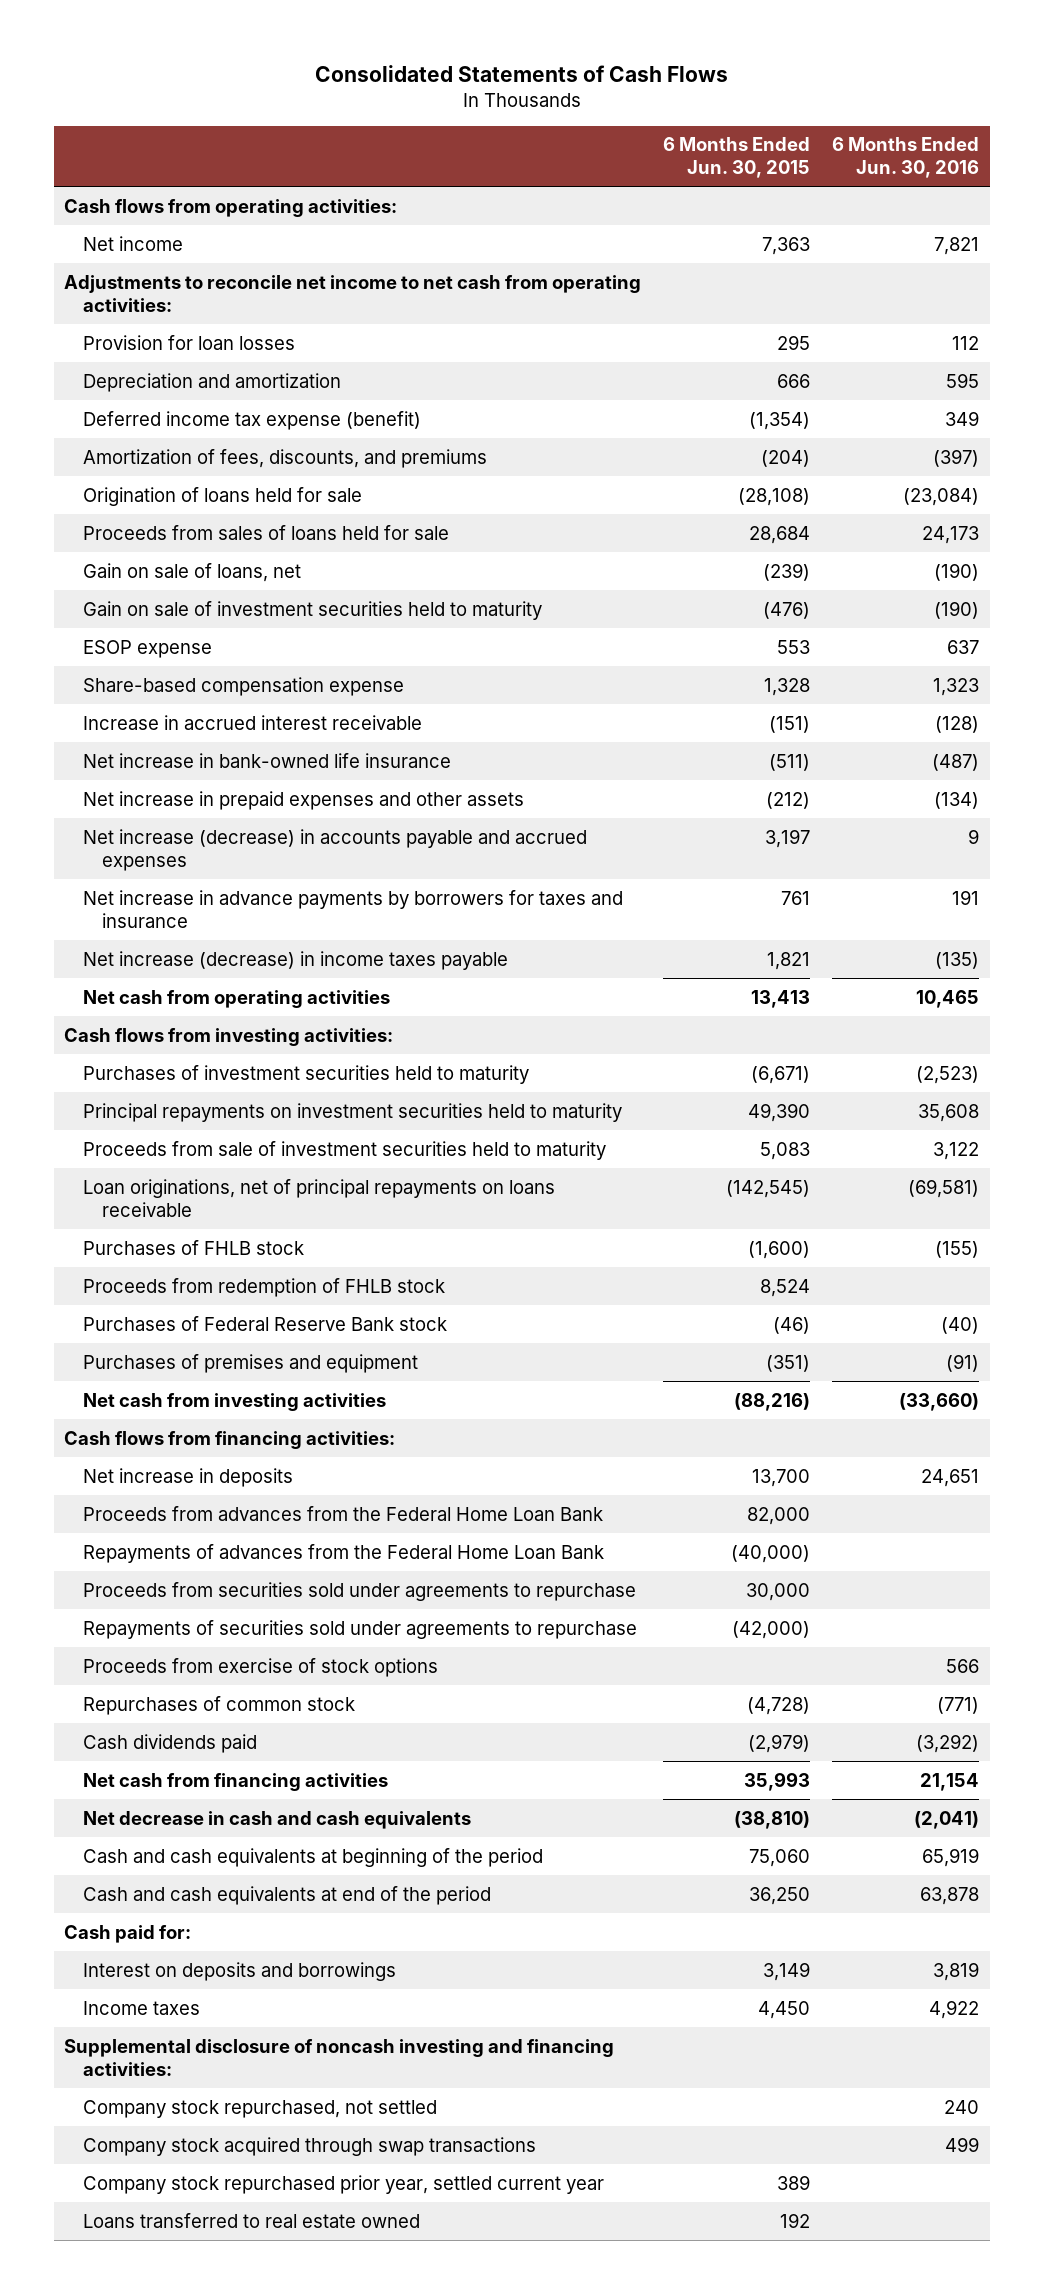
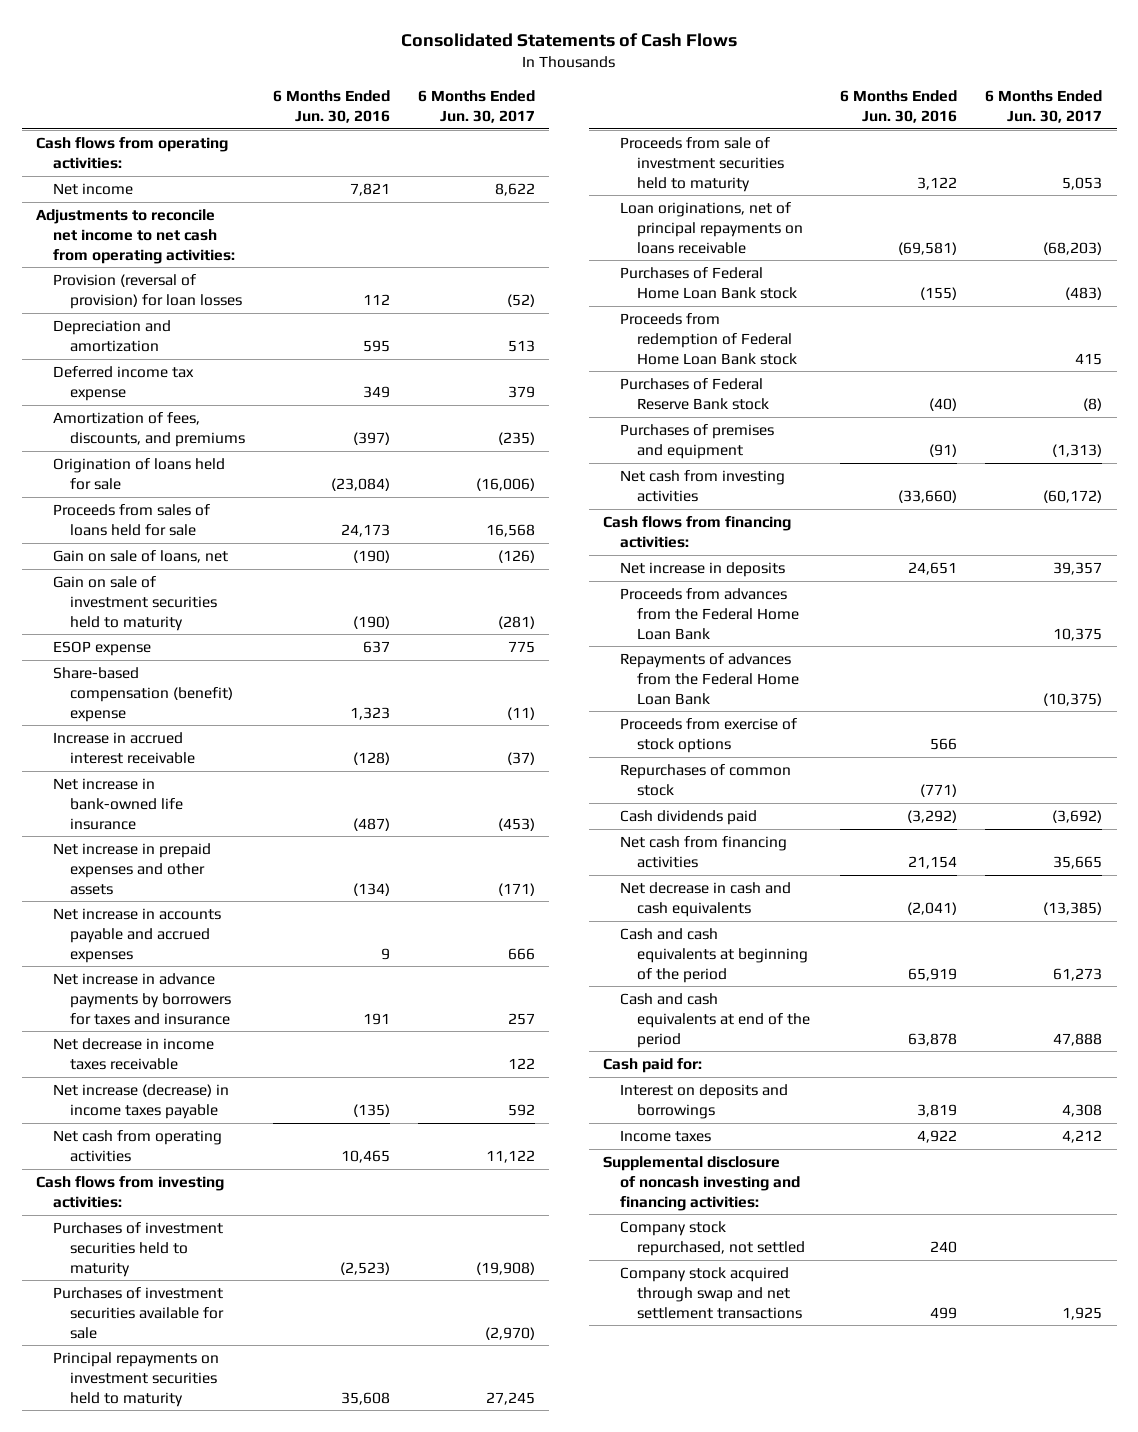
[663,137,811,179] 6 Months Ended Jun. 30, 2015 -> none
none -> [418,90,536,123] 6 Months Ended Jun. 30, 2017
[83,334,296,350] Provision for loan losses -> [52,274,242,309] Provision (reversal of provision) for loan losses
[83,410,422,430] Deferred income tax expense (benefit) -> [52,366,194,401] Deferred income tax expense
[83,676,405,696] Share-based compensation expense -> [52,667,233,722] Share-based compensation (benefit) expense
[83,828,588,871] Net increase (decrease) in accounts payable and accrued expenses -> [52,908,221,963] Net increase in accounts payable and accrued expenses
none -> [52,1038,214,1070] Net decrease in income taxes receivable
none -> [52,1287,224,1339] Purchases of investment securities available for sale
[83,1239,305,1255] Purchases of FHLB stock -> [619,267,797,299] Purchases of Federal Home Loan Bank stock
[83,1277,446,1297] Proceeds from redemption of FHLB stock -> [619,313,797,365] Proceeds from redemption of Federal Home Loan Bank stock
[83,1581,637,1601] Proceeds from securities sold under agreements to repurchase -> none
[83,1619,638,1639] Repayments of securities sold under agreements to repurchase -> none
[83,2174,605,2194] Company stock repurchased prior year, settled current year -> none
[83,2212,421,2228] Loans transferred to real estate owned -> none
[83,2136,537,2156] Company stock acquired through swap transactions -> [619,1267,802,1319] Company stock acquired through swap and net settlement transactions

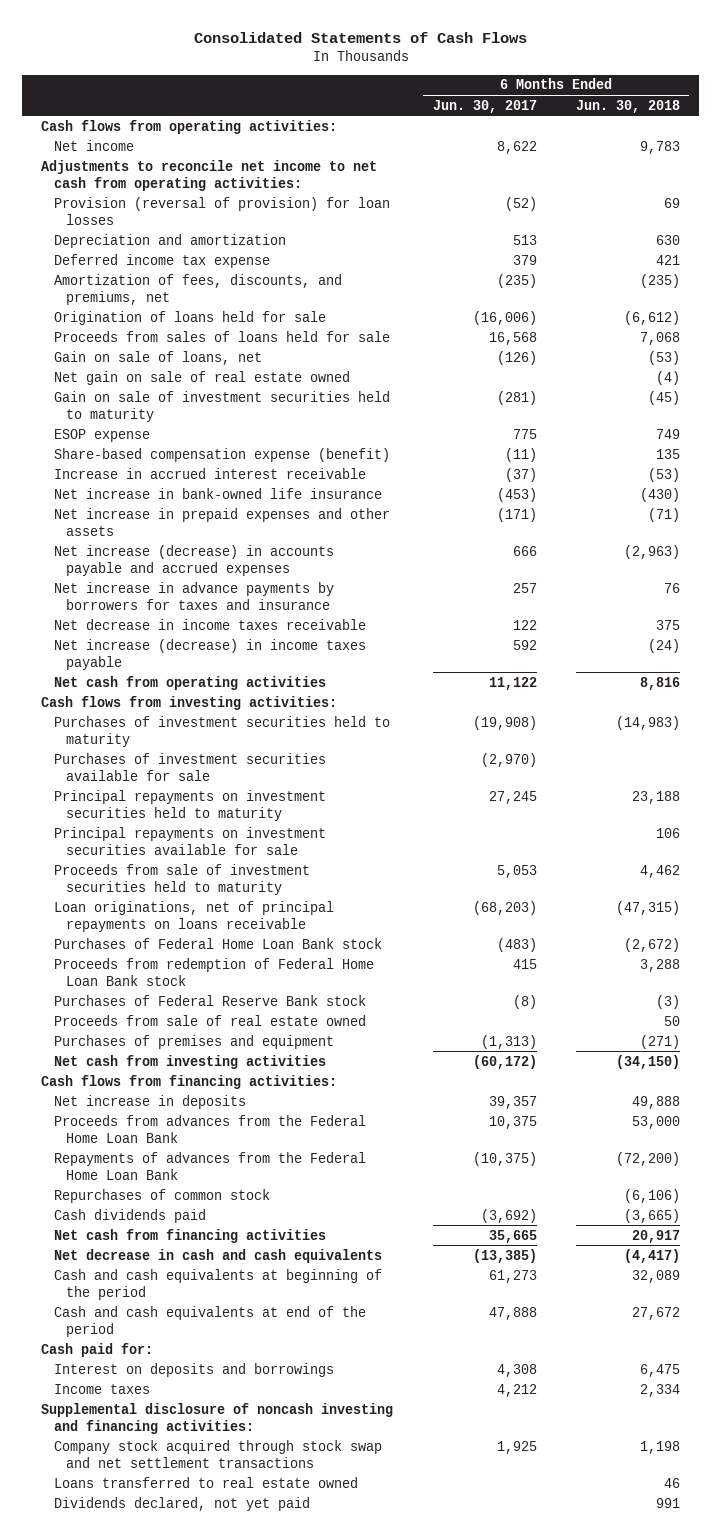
[272,90,390,123] 6 Months Ended Jun. 30, 2016 -> none
none -> [575,99,680,113] Jun. 30, 2018
[52,412,245,447] Amortization of fees, discounts, and premiums -> [53,273,342,305] Amortization of fees, discounts, and premiums, net
none -> [53,370,350,385] Net gain on sale of real estate owned
[52,667,233,722] Share-based compensation (benefit) expense -> [53,447,390,462] Share-based compensation expense (benefit)
[52,908,221,963] Net increase in accounts payable and accrued expenses -> [53,544,334,576] Net increase (decrease) in accounts payable and accrued expenses
none -> [53,826,326,855] Principal repayments on investment securities available for sale
none -> [53,1014,366,1026] Proceeds from sale of real estate owned
[619,718,797,753] Proceeds from exercise of stock options -> none
[619,1221,805,1256] Company stock repurchased, not settled -> none
[619,1267,802,1319] Company stock acquired through swap and net settlement transactions -> [53,1439,382,1468] Company stock acquired through stock swap and net settlement transactions
none -> [53,1476,358,1488] Loans transferred to real estate owned
none -> [53,1496,310,1511] Dividends declared, not yet paid

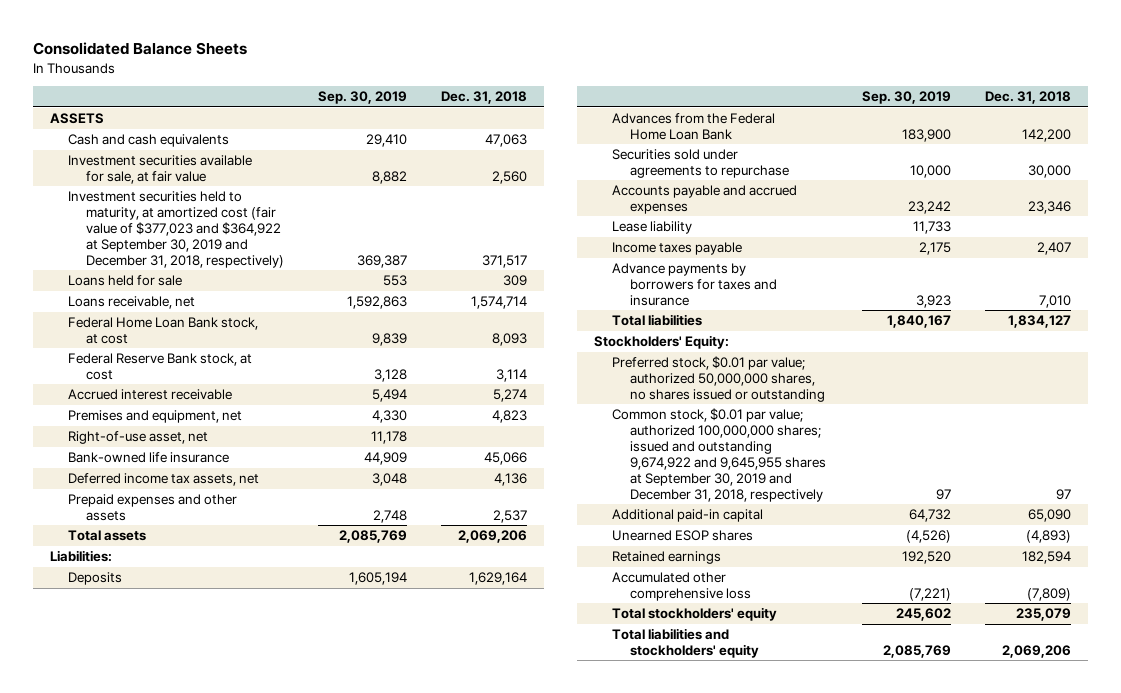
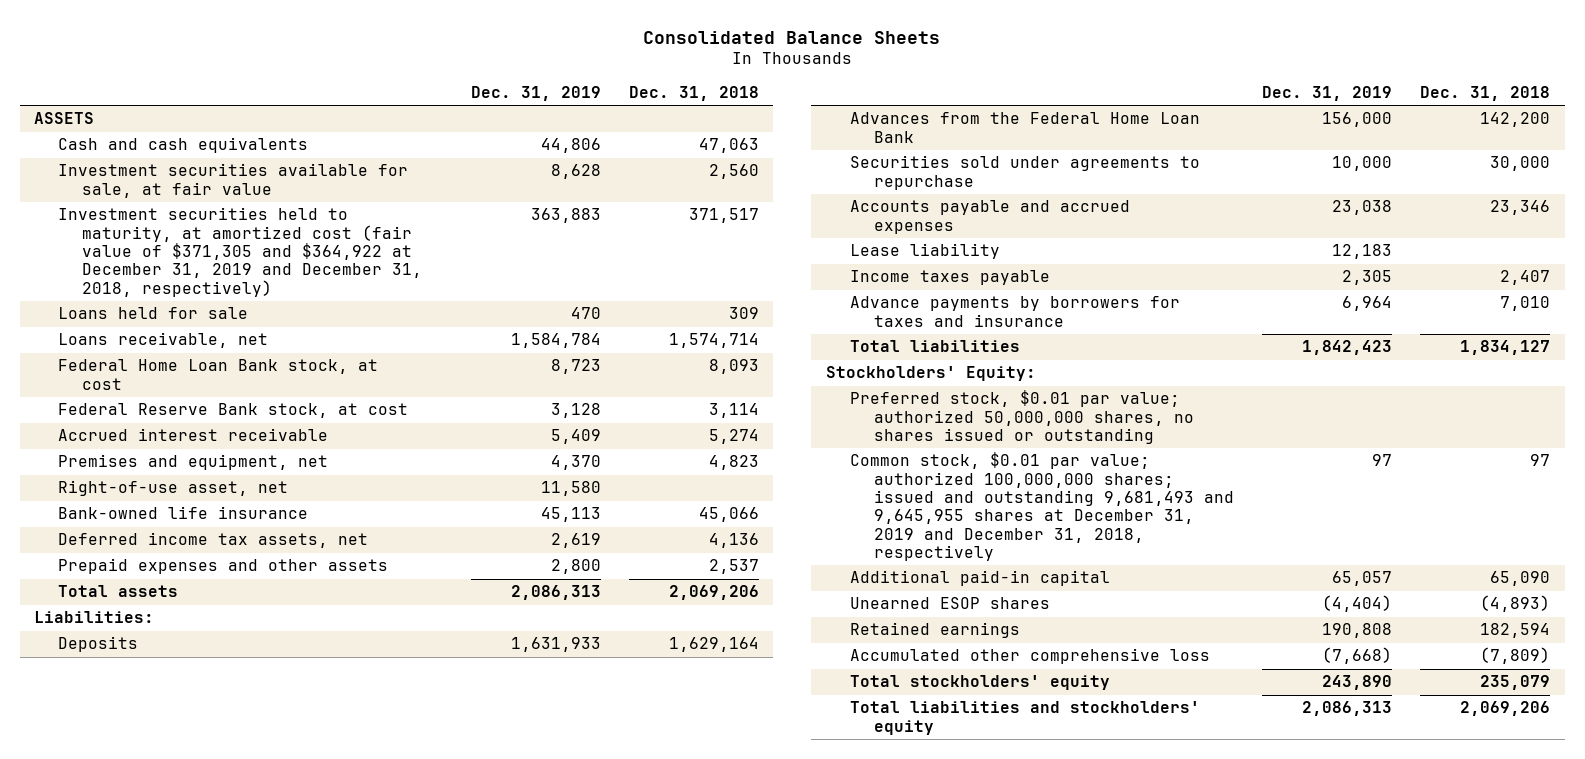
[317,91,407,105] Sep. 30, 2019 -> none
none -> [470,86,601,102] Dec. 31, 2019
[68,191,285,268] Investment securities held to maturity, at amortized cost (fair value of $377,023 and $364,922 at September 30, 2019 and December 31, 2018, respectively) -> [58,207,423,297] Investment securities held to maturity, at amortized cost (fair value of $371,305 and $364,922 at December 31, 2019 and December 31, 2018, respectively)
[612,408,827,502] Common stock, $0.01 par value; authorized 100,000,000 shares; issued and outstanding 9,674,922 and 9,645,955 shares at September 30, 2019 and December 31, 2018, respectively -> [849,452,1234,561] Common stock, $0.01 par value; authorized 100,000,000 shares; issued and outstanding 9,681,493 and 9,645,955 shares at December 31, 2019 and December 31, 2018, respectively

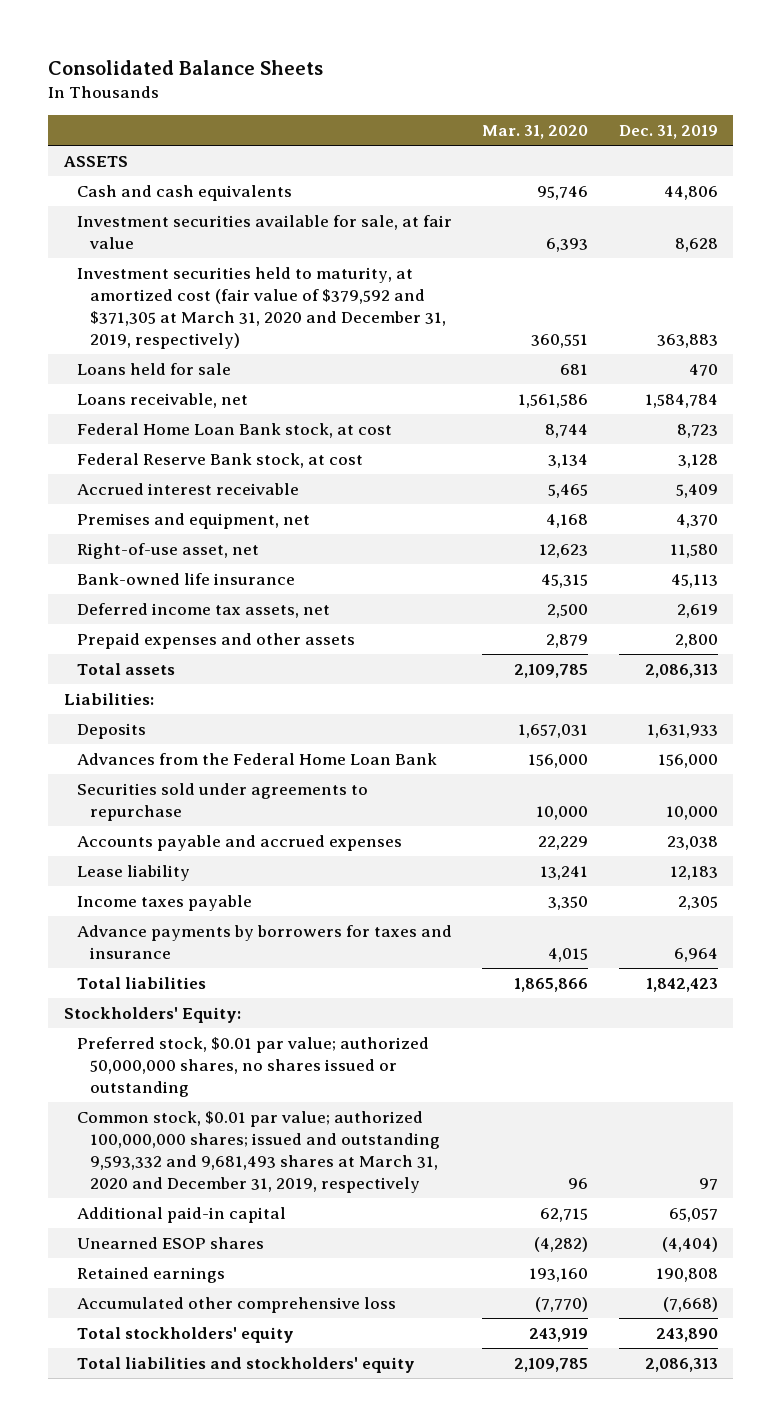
[629,86,760,102] Dec. 31, 2018 -> none
none -> [482,125,589,140] Mar. 31, 2020
[58,207,423,297] Investment securities held to maturity, at amortized cost (fair value of $371,305 and $364,922 at December 31, 2019 and December 31, 2018, respectively) -> [76,266,446,350] Investment securities held to maturity, at amortized cost (fair value of $379,592 and $371,305 at March 31, 2020 and December 31, 2019, respectively)
[849,452,1234,561] Common stock, $0.01 par value; authorized 100,000,000 shares; issued and outstanding 9,681,493 and 9,645,955 shares at December 31, 2019 and December 31, 2018, respectively -> [76,1110,440,1194] Common stock, $0.01 par value; authorized 100,000,000 shares; issued and outstanding 9,593,332 and 9,681,493 shares at March 31, 2020 and December 31, 2019, respectively

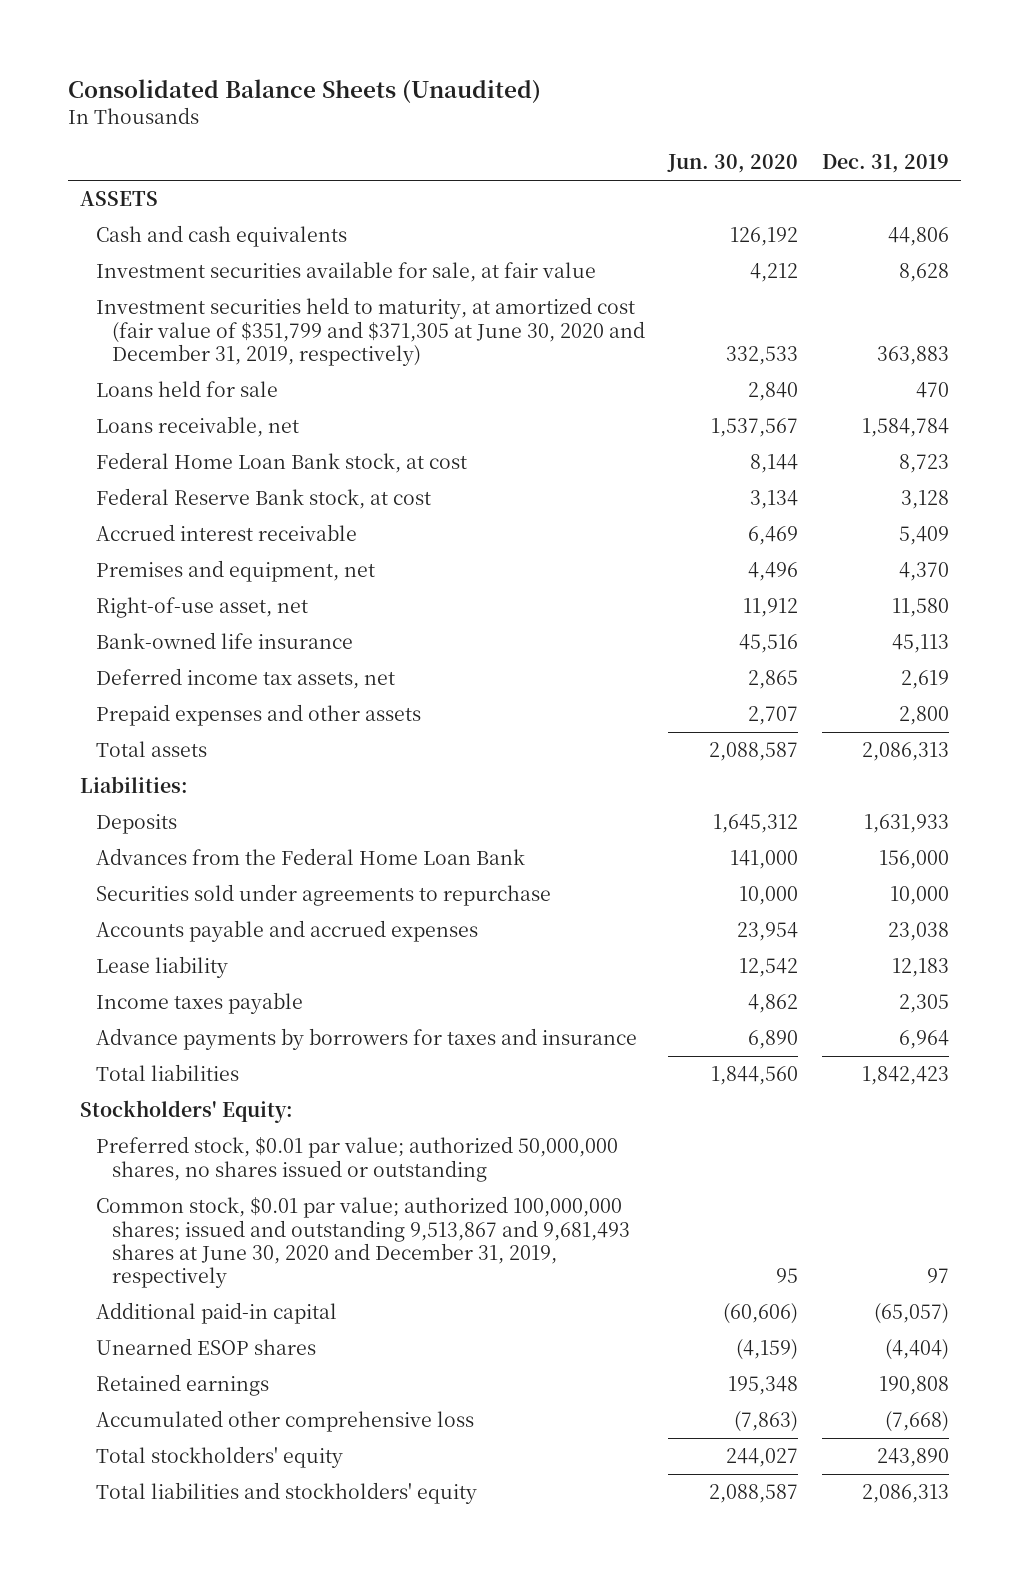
[48,60,324,76] Consolidated Balance Sheets -> [67,79,541,104] Consolidated Balance Sheets (Unaudited)
[482,125,589,140] Mar. 31, 2020 -> none
none -> [667,154,799,174] Jun. 30, 2020
[76,266,446,350] Investment securities held to maturity, at amortized cost (fair value of $379,592 and $371,305 at March 31, 2020 and December 31, 2019, respectively) -> [95,297,645,366] Investment securities held to maturity, at amortized cost (fair value of $351,799 and $371,305 at June 30, 2020 and December 31, 2019, respectively)
[76,1110,440,1194] Common stock, $0.01 par value; authorized 100,000,000 shares; issued and outstanding 9,593,332 and 9,681,493 shares at March 31, 2020 and December 31, 2019, respectively -> [95,1196,630,1289] Common stock, $0.01 par value; authorized 100,000,000 shares; issued and outstanding 9,513,867 and 9,681,493 shares at June 30, 2020 and December 31, 2019, respectively
[668,1207,718,1222] 65,057 -> [873,1303,949,1325] (65,057)

